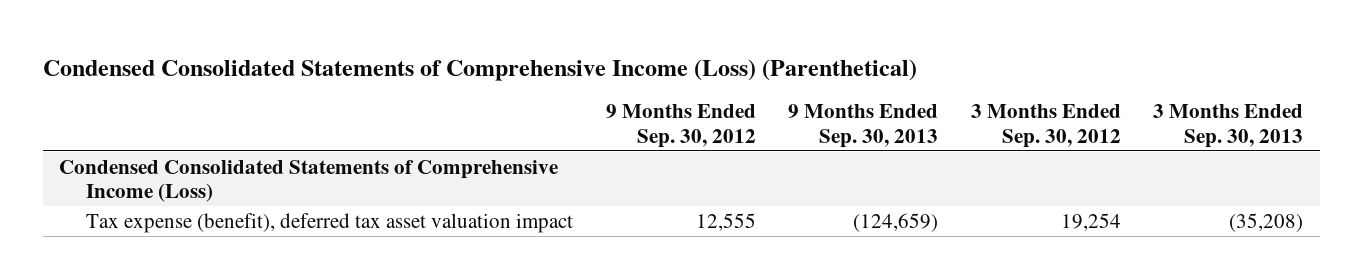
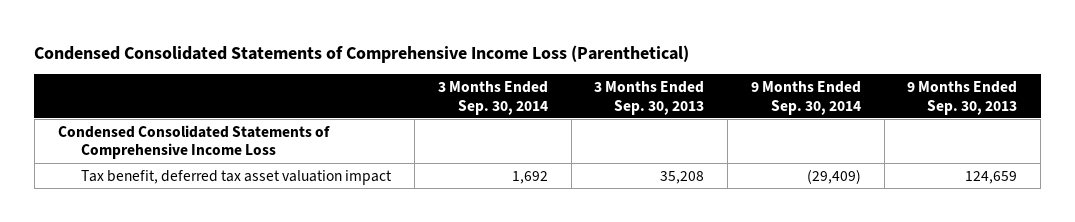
[43,58,918,81] Condensed Consolidated Statements of Comprehensive Income (Loss) (Parenthetical) -> [34,44,690,63] Condensed Consolidated Statements of Comprehensive Income Loss (Parenthetical)
[605,104,756,148] 9 Months Ended Sep. 30, 2012 -> none
[970,104,1121,148] 3 Months Ended Sep. 30, 2012 -> none
none -> [437,81,548,115] 3 Months Ended Sep. 30, 2014
none -> [750,81,861,115] 9 Months Ended Sep. 30, 2014
[59,159,559,203] Condensed Consolidated Statements of Comprehensive Income (Loss) -> [57,124,330,160] Condensed Consolidated Statements of Comprehensive Income Loss
[85,212,573,233] Tax expense (benefit), deferred tax asset valuation impact -> [81,169,393,185] Tax benefit, deferred tax asset valuation impact
[853,212,939,232] (124,659) -> [965,170,1018,184] 124,659
[1229,212,1304,232] (35,208) -> [660,170,705,184] 35,208

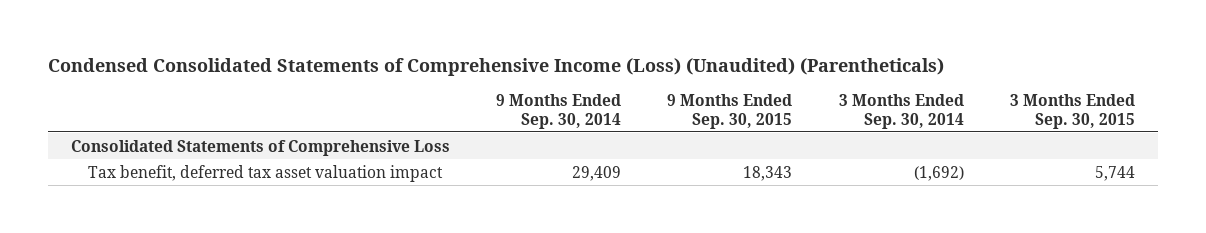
[34,44,690,63] Condensed Consolidated Statements of Comprehensive Income Loss (Parenthetical) -> [47,58,944,77] Condensed Consolidated Statements of Comprehensive Income (Loss) (Unaudited) (Parentheticals)
[594,81,705,115] 3 Months Ended Sep. 30, 2013 -> none
[907,81,1018,115] 9 Months Ended Sep. 30, 2013 -> none
none -> [667,94,793,129] 9 Months Ended Sep. 30, 2015
none -> [1010,94,1136,129] 3 Months Ended Sep. 30, 2015
[57,124,330,160] Condensed Consolidated Statements of Comprehensive Income Loss -> [70,139,450,156] Consolidated Statements of Comprehensive Loss
[511,170,548,184] 1,692 -> [913,165,964,181] (1,692)
[806,168,861,184] (29,409) -> [572,165,622,181] 29,409

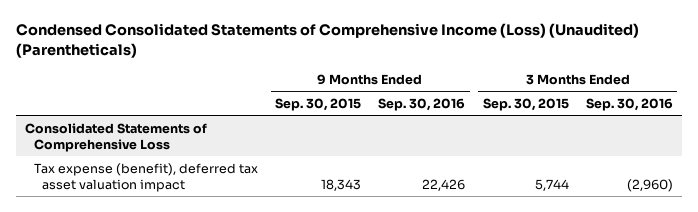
[496,94,622,129] 9 Months Ended Sep. 30, 2014 -> none
[838,94,964,129] 3 Months Ended Sep. 30, 2014 -> none
none -> [378,97,466,111] Sep. 30, 2016
none -> [585,97,673,111] Sep. 30, 2016
[88,164,444,182] Tax benefit, deferred tax asset valuation impact -> [33,162,258,192] Tax expense (benefit), deferred tax asset valuation impact

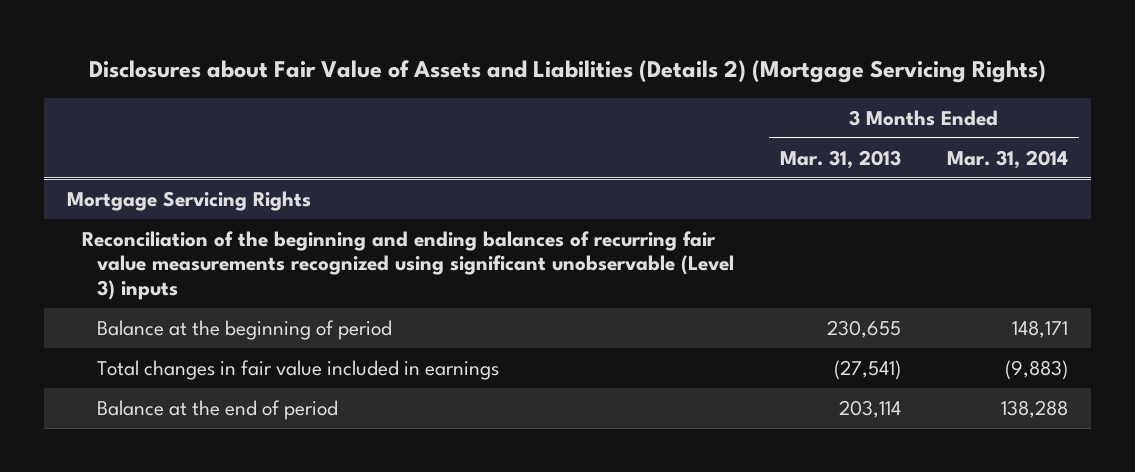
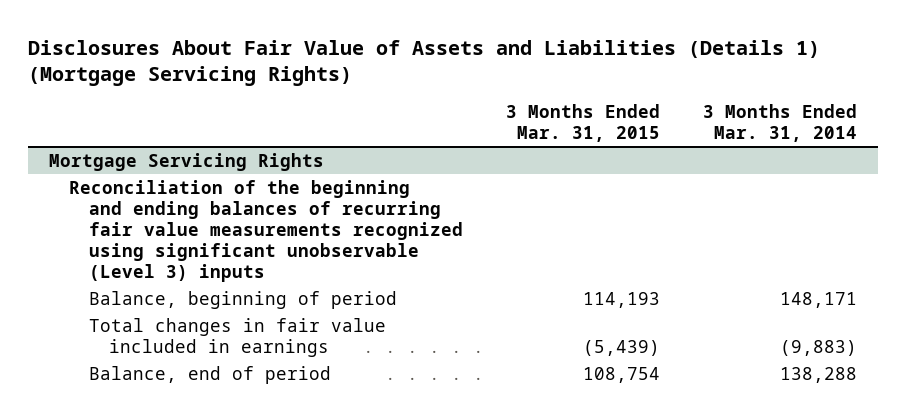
[88,59,1046,83] Disclosures about Fair Value of Assets and Liabilities (Details 2) (Mortgage Servicing Rights) -> [27,39,820,87] Disclosures About Fair Value of Assets and Liabilities (Details 1) (Mortgage Servicing Rights)
[780,149,902,169] Mar. 31, 2013 -> none
none -> [505,104,660,143] 3 Months Ended Mar. 31, 2015
[97,319,393,340] Balance at the beginning of period -> [89,290,398,309] Balance, beginning of period
[97,399,339,420] Balance at the end of period -> [89,365,332,384] Balance, end of period

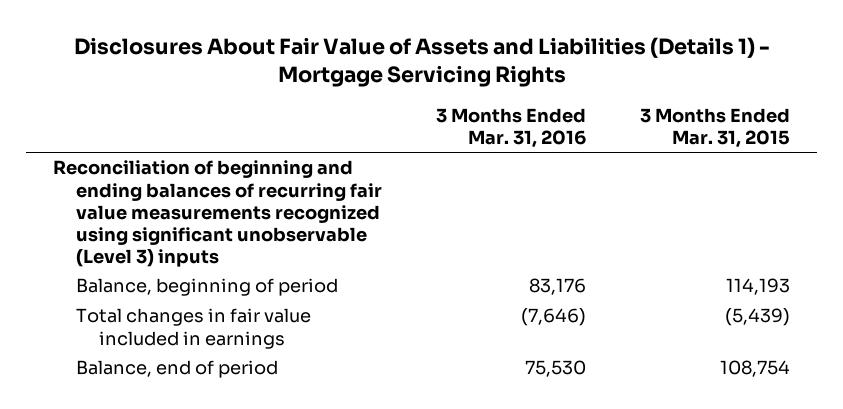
[27,39,820,87] Disclosures About Fair Value of Assets and Liabilities (Details 1) (Mortgage Servicing Rights) -> [73,37,770,88] Disclosures About Fair Value of Assets and Liabilities (Details 1) - Mortgage Servicing Rights
[702,104,857,143] 3 Months Ended Mar. 31, 2014 -> none
none -> [436,107,587,148] 3 Months Ended Mar. 31, 2016
[49,152,325,171] Mortgage Servicing Rights -> none
[69,179,464,282] Reconciliation of the beginning and ending balances of recurring fair value measurements recognized using significant unobservable (Level 3) inputs -> [52,160,383,267] Reconciliation of beginning and ending balances of recurring fair value measurements recognized using significant unobservable (Level 3) inputs

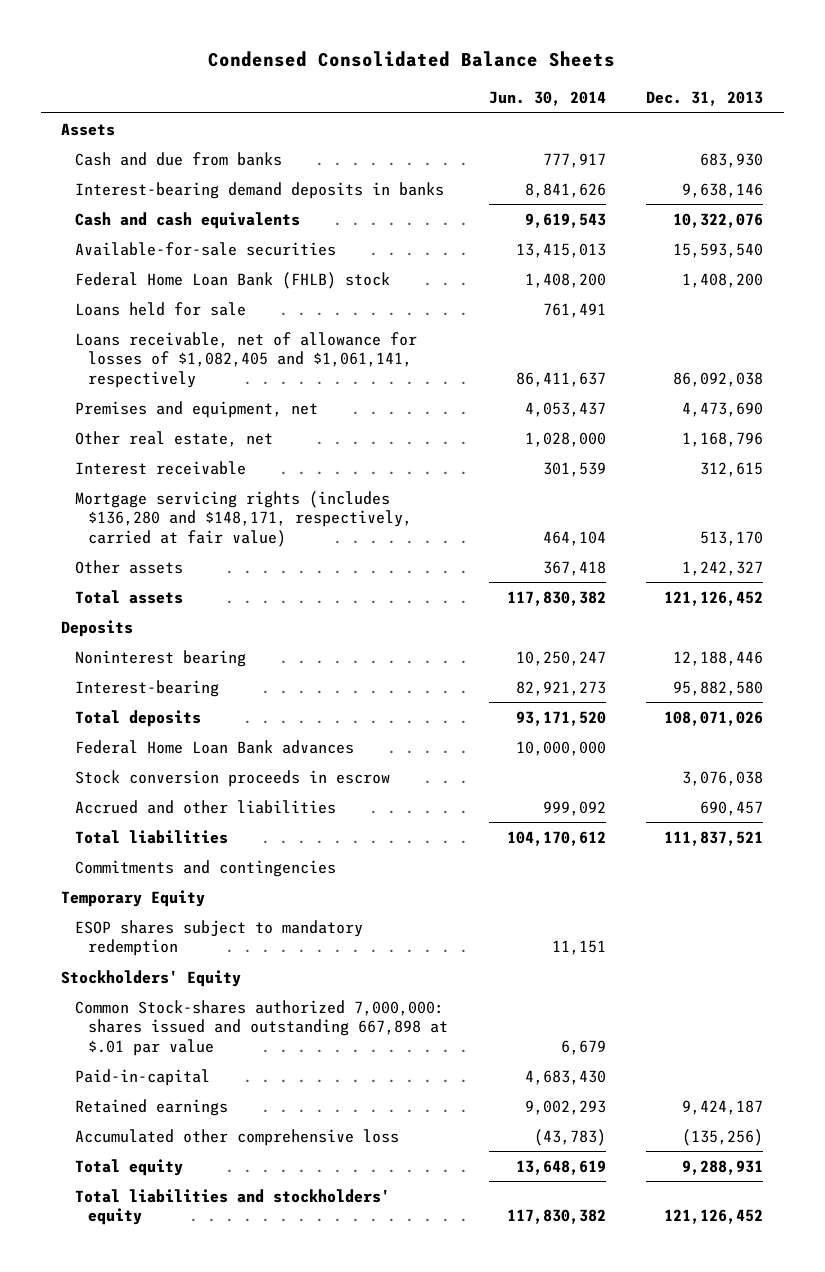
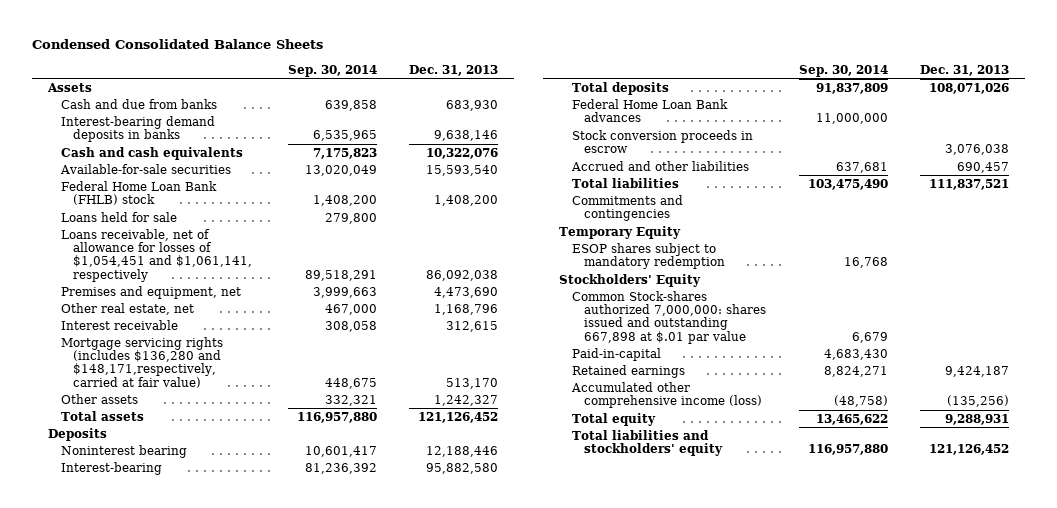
[488,90,606,106] Jun. 30, 2014 -> none
none -> [287,64,377,77] Sep. 30, 2014
[74,331,417,388] Loans receivable, net of allowance for losses of $1,082,405 and $1,061,141, respectively -> [60,228,253,282] Loans receivable, net of allowance for losses of $1,054,451 and $1,061,141, respectively
[74,490,412,547] Mortgage servicing rights (includes $136,280 and $148,171, respectively, carried at fair value) -> [60,336,223,388] Mortgage servicing rights (includes $136,280 and $148,171,respectively, carried at fair value)
[74,1128,399,1146] Accumulated other comprehensive loss -> [570,381,763,409] Accumulated other comprehensive income (loss)

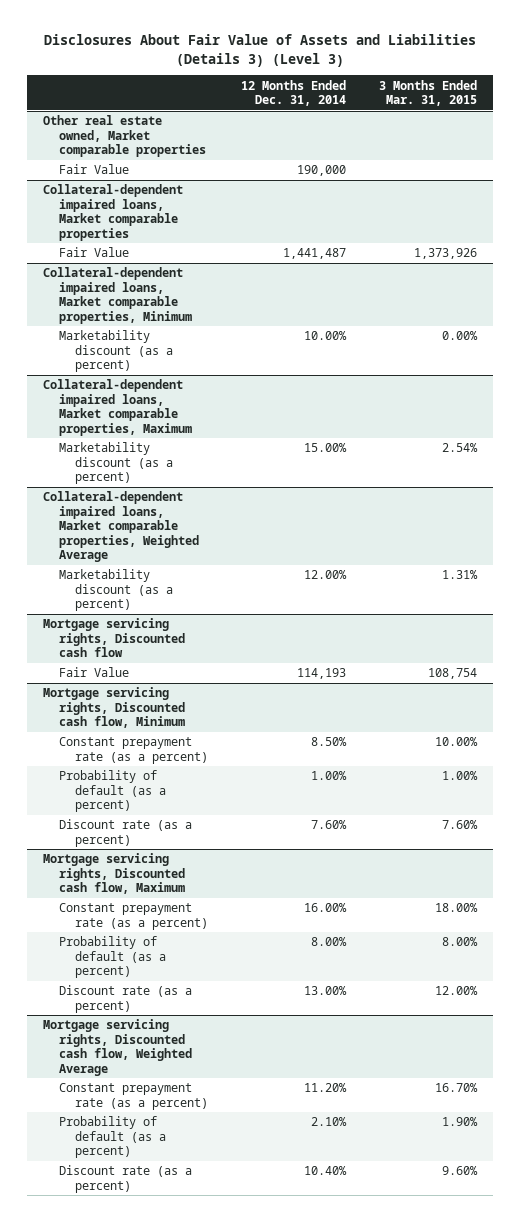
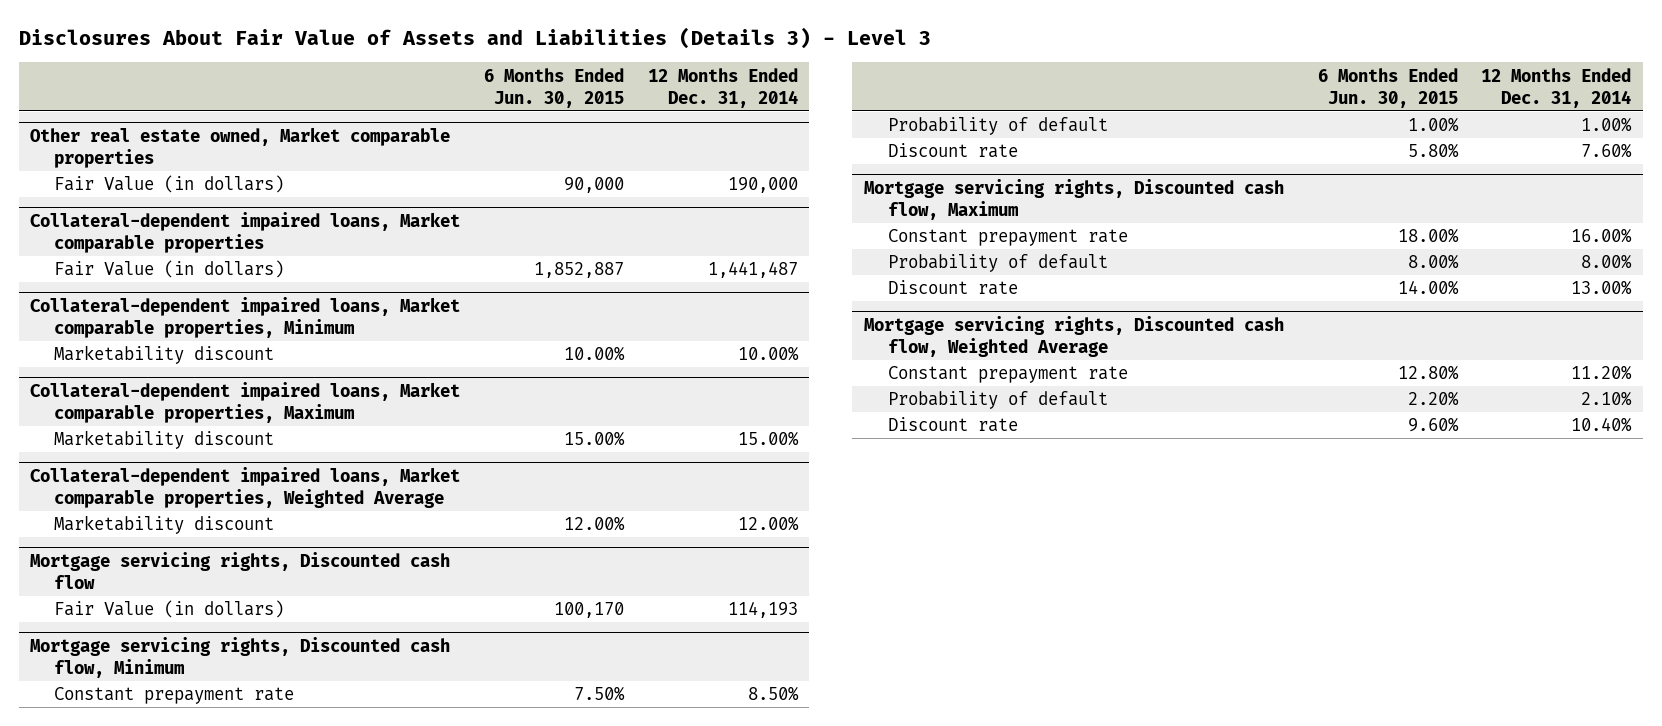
[43,34,476,67] Disclosures About Fair Value of Assets and Liabilities (Details 3) (Level 3) -> [18,27,931,50] Disclosures About Fair Value of Assets and Liabilities (Details 3) - Level 3
[378,79,477,107] 3 Months Ended Mar. 31, 2015 -> none
none -> [484,67,625,108] 6 Months Ended Jun. 30, 2015
[59,164,130,175] Fair Value -> [53,175,284,194] Fair Value (in dollars)
[59,247,130,258] Fair Value -> [53,260,284,279] Fair Value (in dollars)
[59,330,174,373] Marketability discount (as a percent) -> [53,345,274,365] Marketability discount
[59,442,174,485] Marketability discount (as a percent) -> [53,430,274,450] Marketability discount
[59,569,174,612] Marketability discount (as a percent) -> [53,515,274,535] Marketability discount
[59,667,130,678] Fair Value -> [53,600,284,619] Fair Value (in dollars)
[59,737,209,764] Constant prepayment rate (as a percent) -> [53,687,294,705] Constant prepayment rate
[59,770,167,813] Probability of default (as a percent) -> [887,117,1108,136] Probability of default
[59,819,193,847] Discount rate (as a percent) -> [887,143,1018,159] Discount rate
[59,903,209,930] Constant prepayment rate (as a percent) -> [887,229,1128,247] Constant prepayment rate
[59,936,167,979] Probability of default (as a percent) -> [887,254,1108,273] Probability of default
[59,985,193,1013] Discount rate (as a percent) -> [887,280,1018,296] Discount rate
[59,1083,209,1110] Constant prepayment rate (as a percent) -> [887,366,1128,384] Constant prepayment rate
[59,1116,167,1159] Probability of default (as a percent) -> [887,391,1108,410] Probability of default
[59,1165,193,1193] Discount rate (as a percent) -> [887,417,1018,433] Discount rate

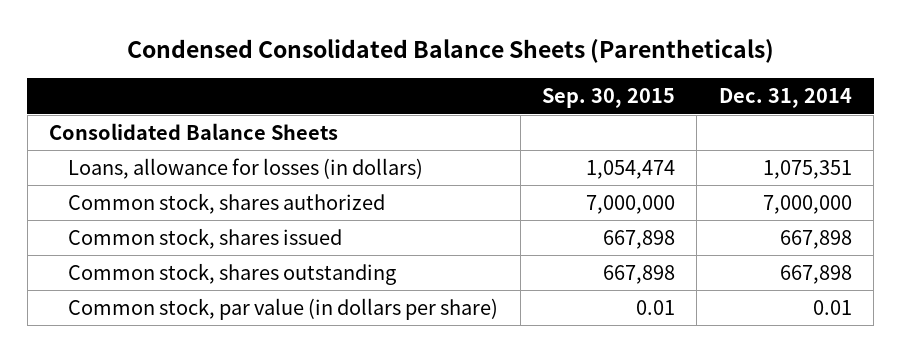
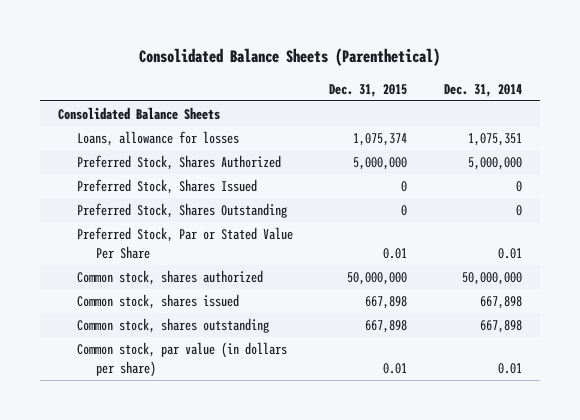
[126,39,774,64] Condensed Consolidated Balance Sheets (Parentheticals) -> [139,48,441,67] Consolidated Balance Sheets (Parenthetical)
[542,88,676,109] Sep. 30, 2015 -> none
none -> [329,83,408,97] Dec. 31, 2015
[68,158,424,180] Loans, allowance for losses (in dollars) -> [77,131,240,147] Loans, allowance for losses
none -> [77,155,282,171] Preferred Stock, Shares Authorized
none -> [77,179,258,195] Preferred Stock, Shares Issued
none -> [77,203,288,219] Preferred Stock, Shares Outstanding
none -> [77,227,294,259] Preferred Stock, Par or Stated Value Per Share
[762,195,852,215] 7,000,000 -> [461,272,522,286] 50,000,000

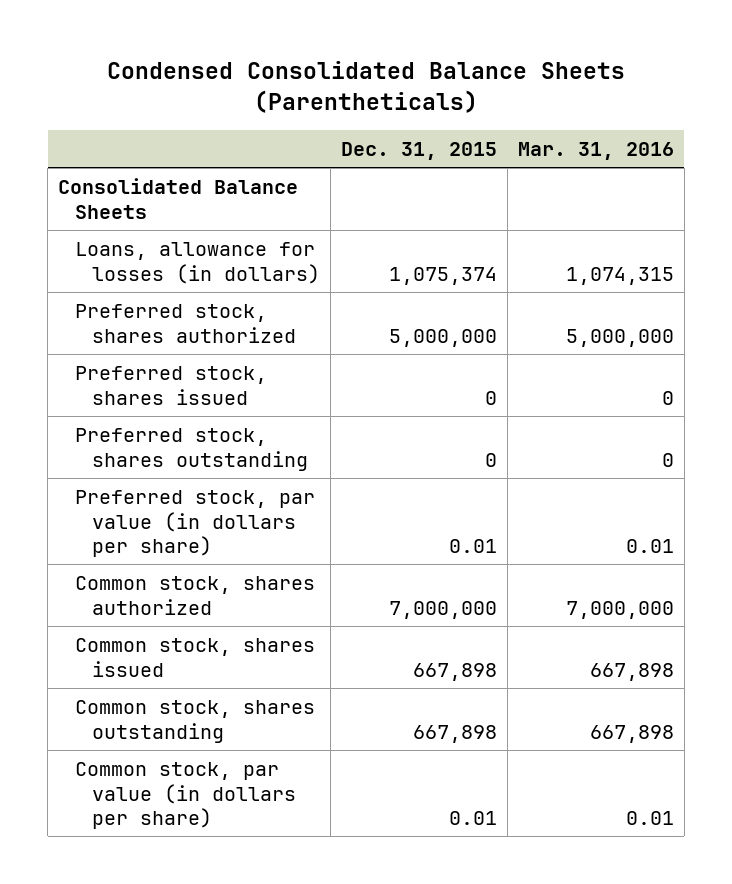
[139,48,441,67] Consolidated Balance Sheets (Parenthetical) -> [107,61,626,114] Condensed Consolidated Balance Sheets (Parentheticals)
[443,83,522,97] Dec. 31, 2014 -> none
none -> [517,142,674,161] Mar. 31, 2016
[77,131,240,147] Loans, allowance for losses -> [75,241,321,284] Loans, allowance for losses (in dollars)
[77,155,282,171] Preferred Stock, Shares Authorized -> [75,303,297,343] Preferred stock, shares authorized
[77,179,258,195] Preferred Stock, Shares Issued -> [75,365,268,405] Preferred stock, shares issued
[77,203,288,219] Preferred Stock, Shares Outstanding -> [75,427,309,471] Preferred stock, shares outstanding
[77,227,294,259] Preferred Stock, Par or Stated Value Per Share -> [75,489,316,558] Preferred stock, par value (in dollars per share)
[347,272,408,286] 50,000,000 -> [388,600,497,619] 7,000,000

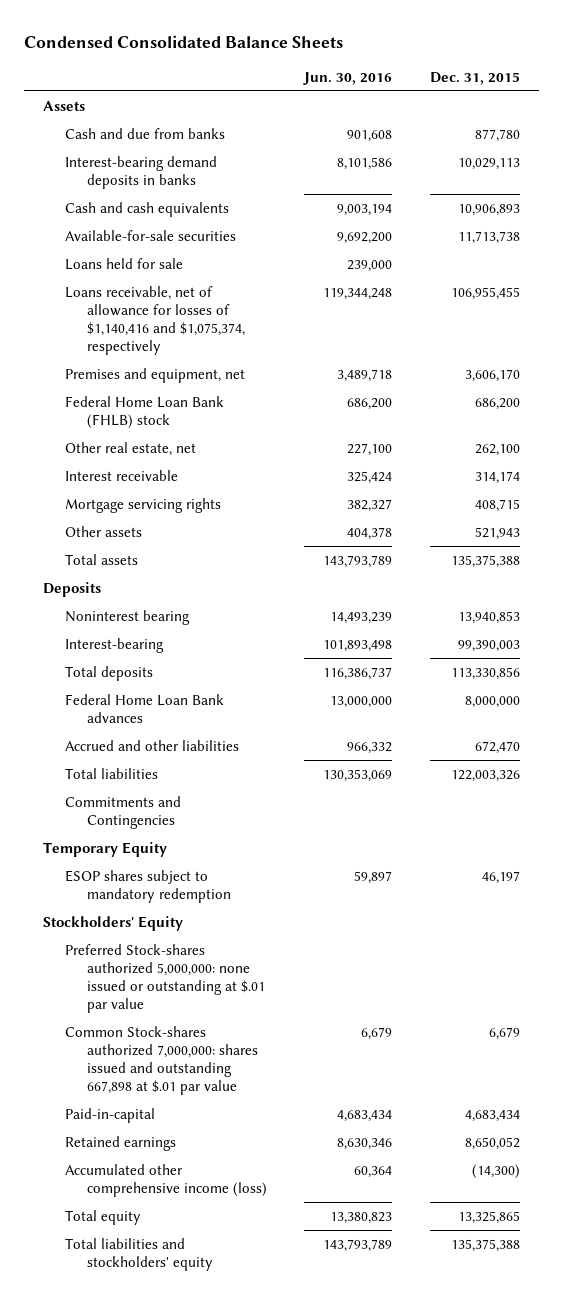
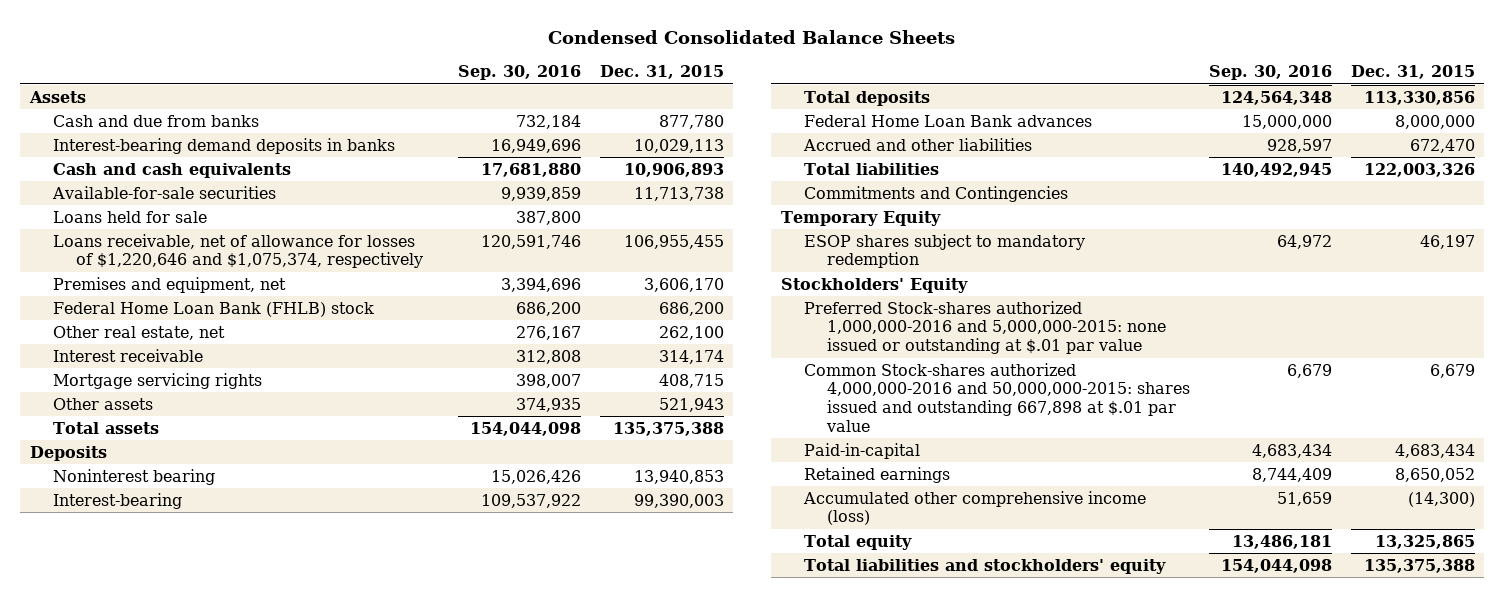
[303,71,393,85] Jun. 30, 2016 -> none
none -> [457,65,581,81] Sep. 30, 2016
[64,285,245,355] Loans receivable, net of allowance for losses of $1,140,416 and $1,075,374, respectively -> [52,233,424,269] Loans receivable, net of allowance for losses of $1,220,646 and $1,075,374, respectively
[64,943,265,1013] Preferred Stock-shares authorized 5,000,000: none issued or outstanding at $.01 par value -> [803,300,1167,355] Preferred Stock-shares authorized 1,000,000-2016 and 5,000,000-2015: none issued or outstanding at $.01 par value
[64,1025,258,1095] Common Stock-shares authorized 7,000,000: shares issued and outstanding 667,898 at $.01 par value -> [803,362,1191,432] Common Stock-shares authorized 4,000,000-2016 and 50,000,000-2015: shares issued and outstanding 667,898 at $.01 par value

